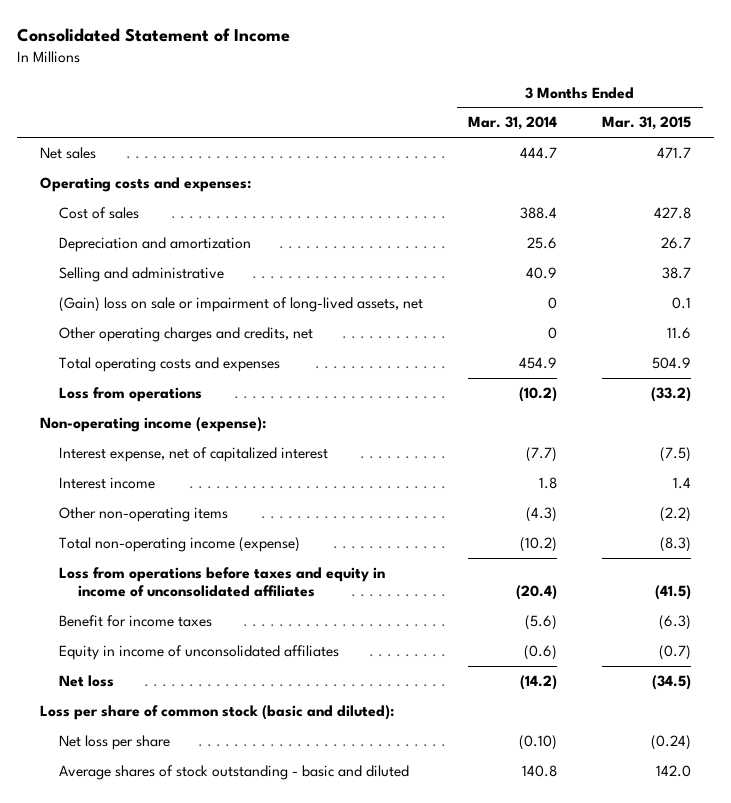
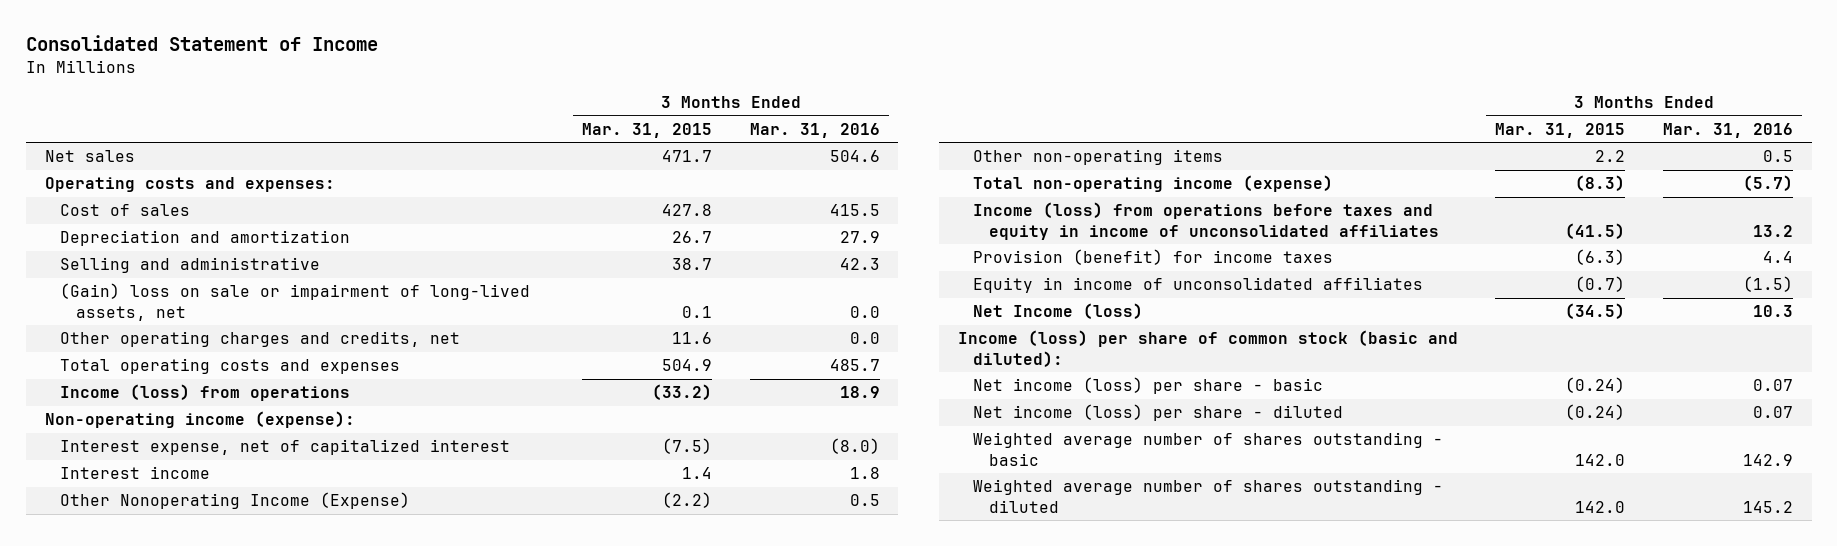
[468,116,558,131] Mar. 31, 2014 -> none
none -> [749,122,880,138] Mar. 31, 2016
[58,386,202,402] Loss from operations -> [60,384,351,402] Income (loss) from operations
none -> [60,492,411,510] Other Nonoperating Income (Expense)
[660,506,692,522] (2.2) -> [1595,150,1626,163] 2.2
[58,566,385,598] Loss from operations before taxes and equity in income of unconsolidated affiliates -> [973,202,1440,240] Income (loss) from operations before taxes and equity in income of unconsolidated affiliates
[58,614,212,627] Benefit for income taxes -> [973,249,1334,266] Provision (benefit) for income taxes
[58,674,114,687] Net loss -> [973,303,1144,320] Net Income (loss)
[39,704,394,720] Loss per share of common stock (basic and diluted): -> [957,330,1458,367] Income (loss) per share of common stock (basic and diluted):
[58,734,170,750] Net loss per share -> [973,377,1324,395] Net income (loss) per share - basic
none -> [973,404,1344,422] Net income (loss) per share - diluted
[58,764,409,780] Average shares of stock outstanding - basic and diluted -> [973,432,1444,466] Weighted average number of shares outstanding - basic
none -> [973,479,1444,513] Weighted average number of shares outstanding - diluted

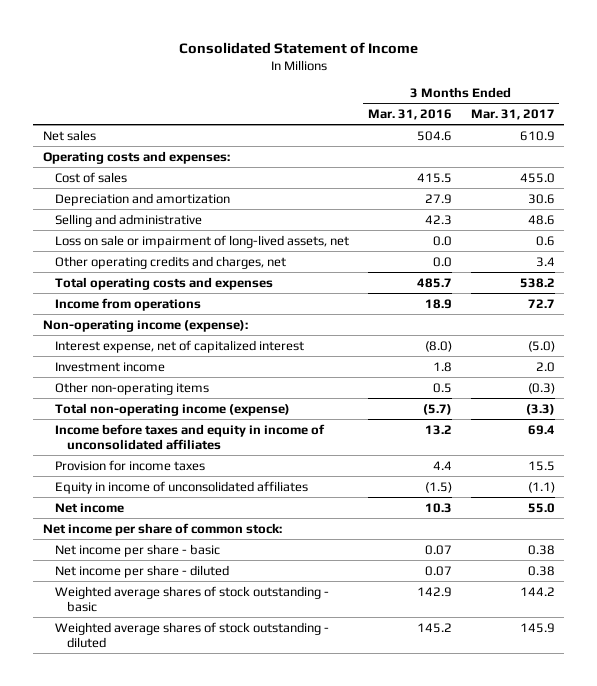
[582,122,713,138] Mar. 31, 2015 -> none
none -> [470,109,555,121] Mar. 31, 2017
[60,283,531,321] (Gain) loss on sale or impairment of long-lived assets, net -> [54,234,349,248] Loss on sale or impairment of long-lived assets, net
[60,331,461,348] Other operating charges and credits, net -> [54,255,286,269] Other operating credits and charges, net
[60,384,351,402] Income (loss) from operations -> [54,297,201,311] Income from operations
[60,492,411,510] Other Nonoperating Income (Expense) -> none
[60,466,211,480] Interest income -> [54,361,165,372] Investment income
[973,202,1440,240] Income (loss) from operations before taxes and equity in income of unconsolidated affiliates -> [54,423,325,451] Income before taxes and equity in income of unconsolidated affiliates
[973,249,1334,266] Provision (benefit) for income taxes -> [54,459,205,471] Provision for income taxes
[973,303,1144,320] Net Income (loss) -> [54,502,124,513] Net income
[957,330,1458,367] Income (loss) per share of common stock (basic and diluted): -> [42,522,282,536] Net income per share of common stock:
[973,377,1324,395] Net income (loss) per share - basic -> [54,543,220,557] Net income per share - basic
[973,404,1344,422] Net income (loss) per share - diluted -> [54,564,229,578] Net income per share - diluted
[973,432,1444,466] Weighted average number of shares outstanding - basic -> [54,585,329,613] Weighted average shares of stock outstanding - basic
[973,479,1444,513] Weighted average number of shares outstanding - diluted -> [54,621,329,649] Weighted average shares of stock outstanding - diluted

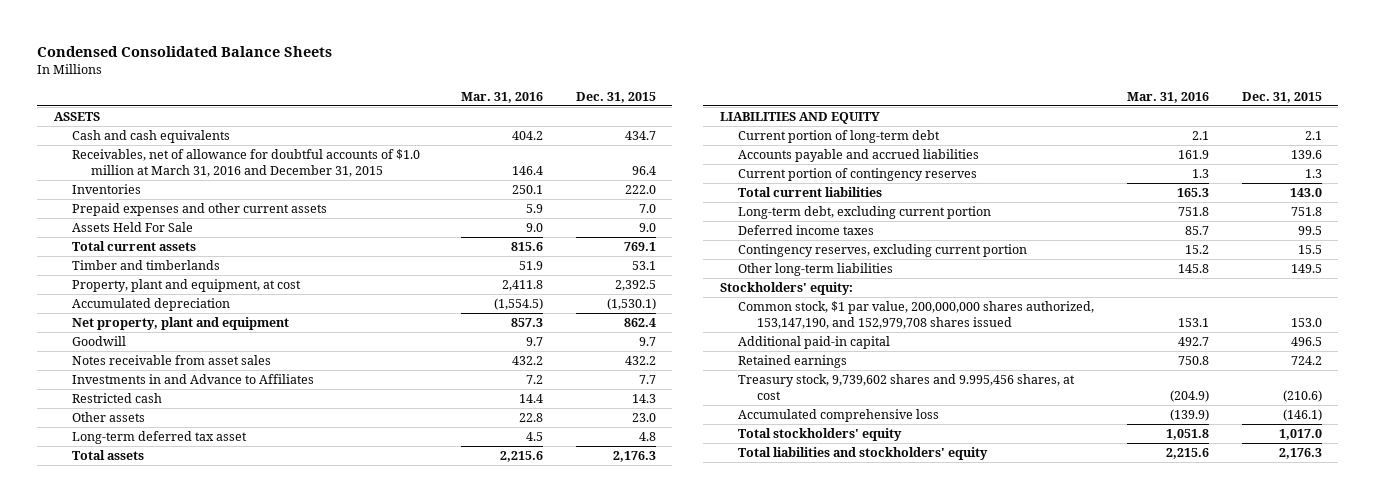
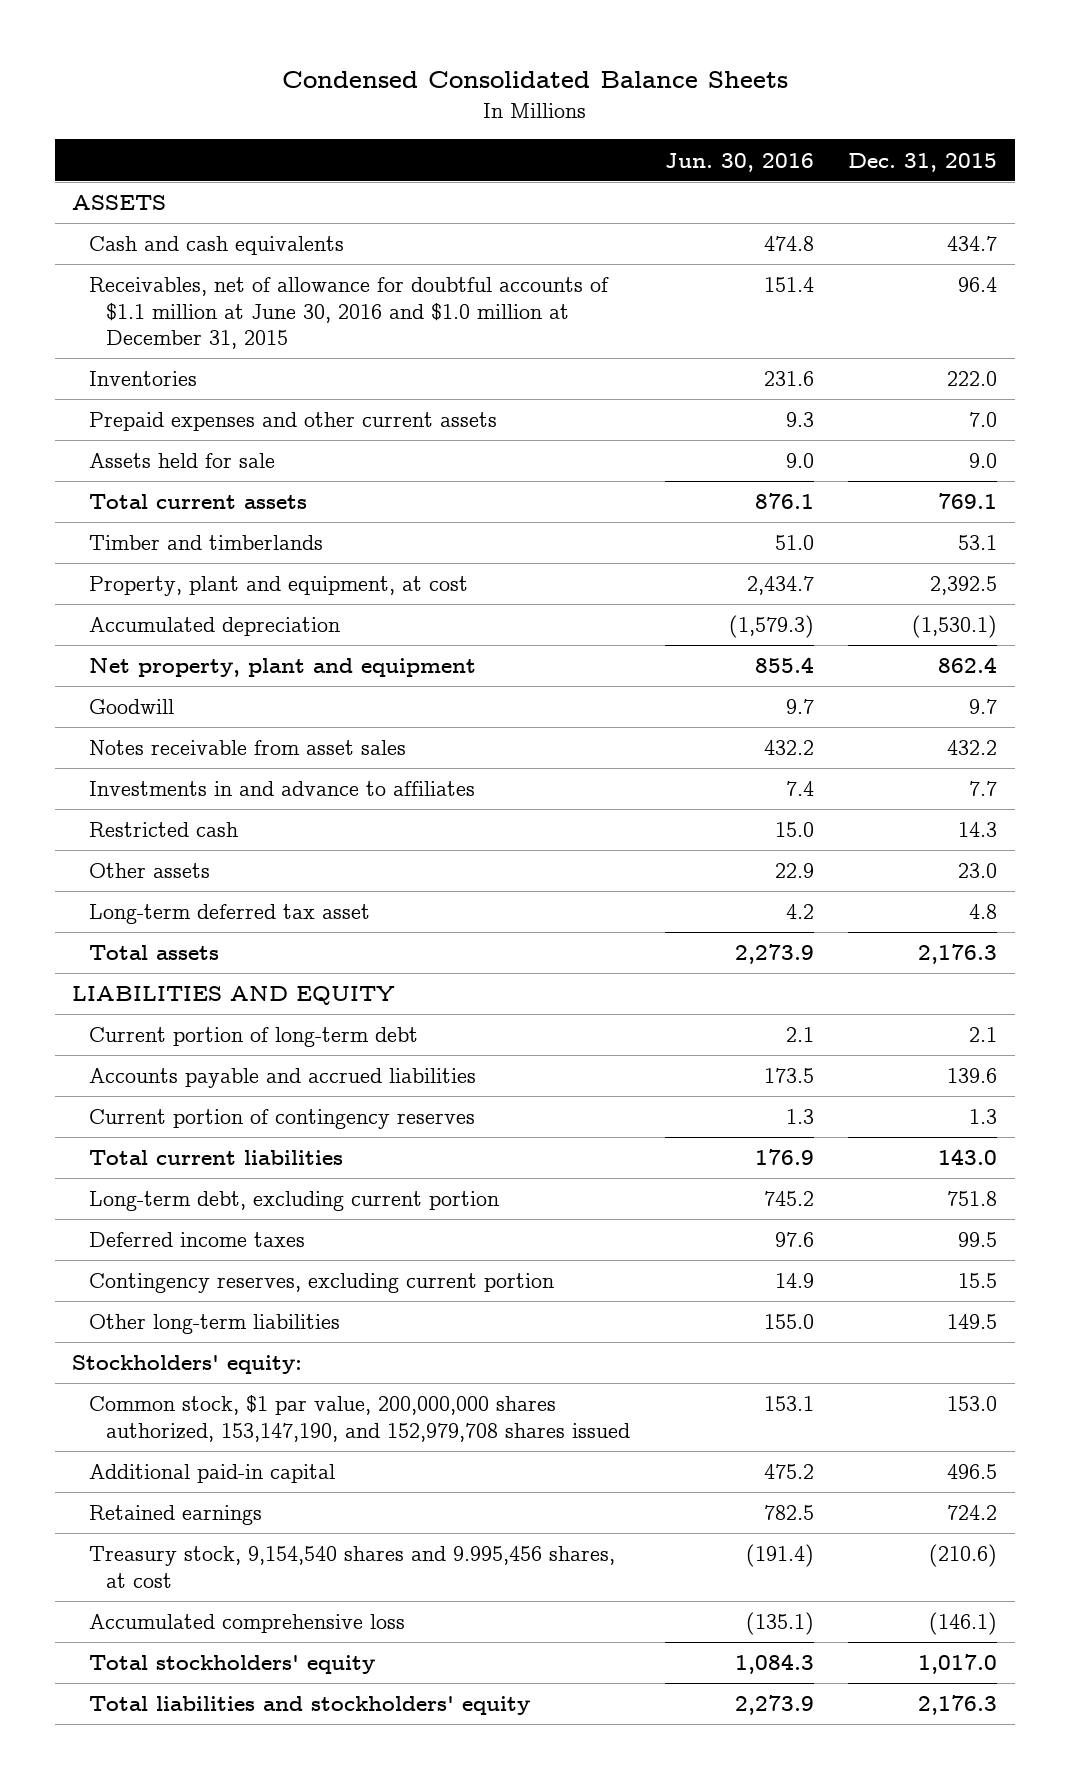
[460,91,543,103] Mar. 31, 2016 -> none
none -> [664,152,814,172] Jun. 30, 2016
[72,149,421,177] Receivables, net of allowance for doubtful accounts of $1.0 million at March 31, 2016 and December 31, 2015 -> [89,277,610,349] Receivables, net of allowance for doubtful accounts of $1.1 million at June 30, 2016 and $1.0 million at December 31, 2015
[72,222,194,233] Assets Held For Sale -> [89,453,276,469] Assets held for sale
[72,374,315,385] Investments in and Advance to Affiliates -> [89,781,476,797] Investments in and advance to affiliates
[738,374,1076,400] Treasury stock, 9,739,602 shares and 9.995,456 shares, at cost -> [89,1546,616,1588] Treasury stock, 9,154,540 shares and 9.995,456 shares, at cost

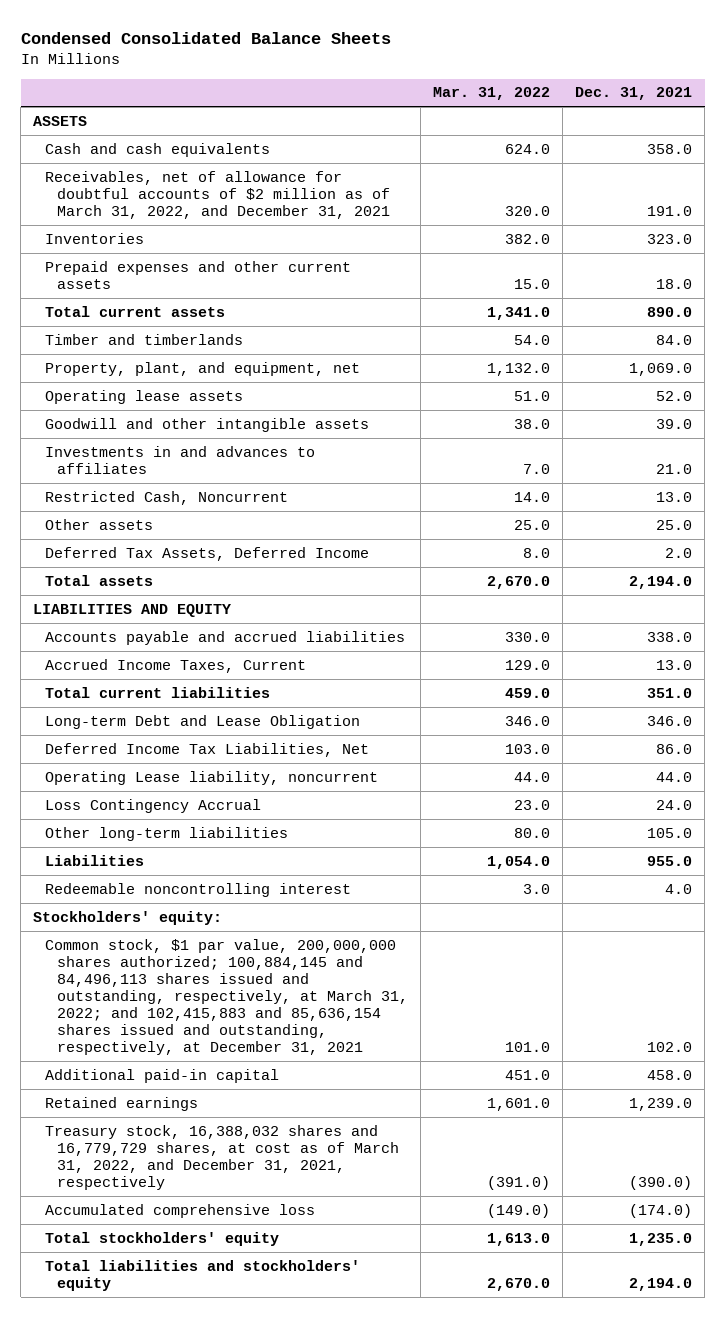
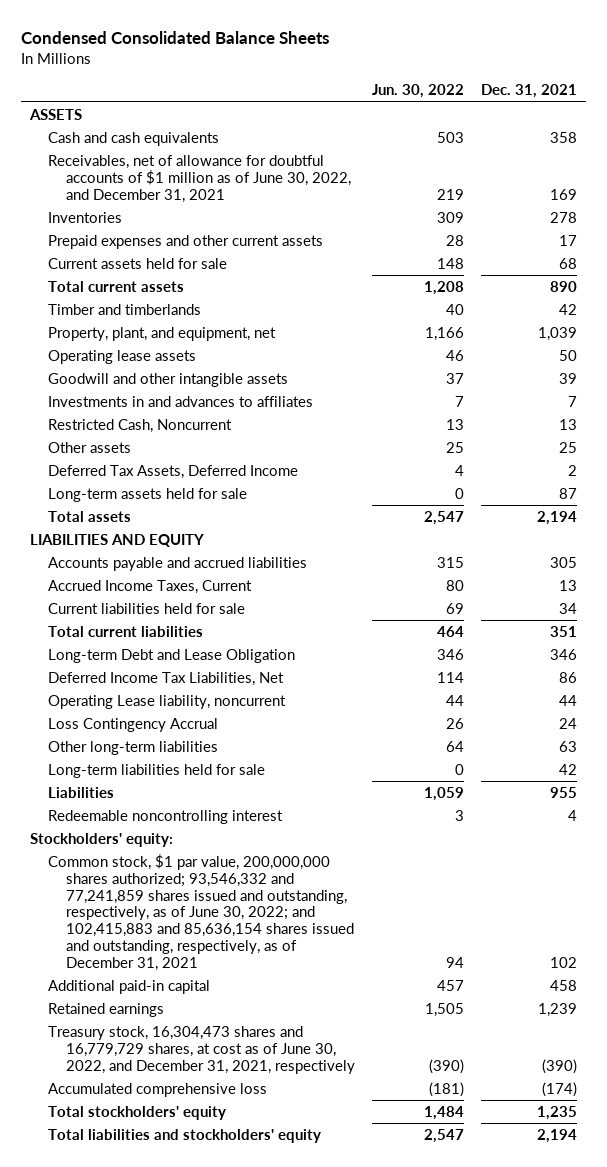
[433,87,551,101] Mar. 31, 2022 -> none
none -> [372,84,465,99] Jun. 30, 2022
[647,143,693,154] 358.0 -> [550,131,578,143] 358
[45,170,390,219] Receivables, net of allowance for doubtful accounts of $2 million as of March 31, 2022, and December 31, 2021 -> [48,154,352,203] Receivables, net of allowance for doubtful accounts of $1 million as of June 30, 2022, and December 31, 2021
[647,205,693,216] 191.0 -> [550,188,578,200] 169
[647,233,693,244] 323.0 -> [550,211,578,223] 278
[656,278,693,289] 18.0 -> [559,234,578,246] 17
none -> [48,257,228,269] Current assets held for sale
[647,306,693,317] 890.0 -> [550,280,578,292] 890
[656,334,693,345] 84.0 -> [559,303,578,315] 42
[629,362,693,376] 1,069.0 -> [538,326,578,341] 1,039
[656,390,693,401] 52.0 -> [559,349,578,361] 50
[656,418,693,429] 39.0 -> [559,372,578,384] 39
[656,463,693,474] 21.0 -> [568,395,578,407] 7
[656,491,693,502] 13.0 -> [559,418,578,430] 13
[656,519,693,530] 25.0 -> [559,441,578,453] 25
[665,547,693,558] 2.0 -> [568,464,578,476] 2
none -> [48,487,248,502] Long-term assets held for sale
[629,575,693,589] 2,194.0 -> [537,510,578,525] 2,194
[647,631,693,642] 338.0 -> [550,556,578,568] 305
[656,659,693,670] 13.0 -> [559,579,578,591] 13
none -> [48,602,246,614] Current liabilities held for sale
[647,687,693,698] 351.0 -> [550,625,578,637] 351
[647,715,693,726] 346.0 -> [550,648,578,660] 346
[656,743,693,754] 86.0 -> [559,671,578,683] 86
[656,771,693,782] 44.0 -> [559,694,578,706] 44
[656,799,693,810] 24.0 -> [559,717,578,729] 24
[647,827,693,838] 105.0 -> [559,740,578,752] 63
none -> [48,763,266,778] Long-term liabilities held for sale
[647,855,693,866] 955.0 -> [550,786,578,798] 955
[665,883,693,894] 4.0 -> [568,809,578,821] 4
[45,938,408,1056] Common stock, $1 par value, 200,000,000 shares authorized; 100,884,145 and 84,496,113 shares issued and outstanding, respectively, at March 31, 2022; and 102,415,883 and 85,636,154 shares issued and outstanding, respectively, at December 31, 2021 -> [48,853,355,971] Common stock, $1 par value, 200,000,000 shares authorized; 93,546,332 and 77,241,859 shares issued and outstanding, respectively, as of June 30, 2022; and 102,415,883 and 85,636,154 shares issued and outstanding, respectively, as of December 31, 2021
[647,1042,693,1053] 102.0 -> [550,956,578,968] 102
[647,1069,693,1080] 458.0 -> [550,979,578,991] 458
[629,1097,693,1111] 1,239.0 -> [538,1002,578,1017] 1,239
[45,1124,399,1190] Treasury stock, 16,388,032 shares and 16,779,729 shares, at cost as of March 31, 2022, and December 31, 2021, respectively -> [48,1025,356,1074] Treasury stock, 16,304,473 shares and 16,779,729 shares, at cost as of June 30, 2022, and December 31, 2021, respectively
[629,1175,693,1190] (390.0) -> [542,1058,578,1074] (390)
[629,1203,693,1218] (174.0) -> [542,1081,578,1097] (174)
[629,1232,693,1246] 1,235.0 -> [537,1105,578,1120] 1,235
[629,1277,693,1291] 2,194.0 -> [537,1128,578,1143] 2,194

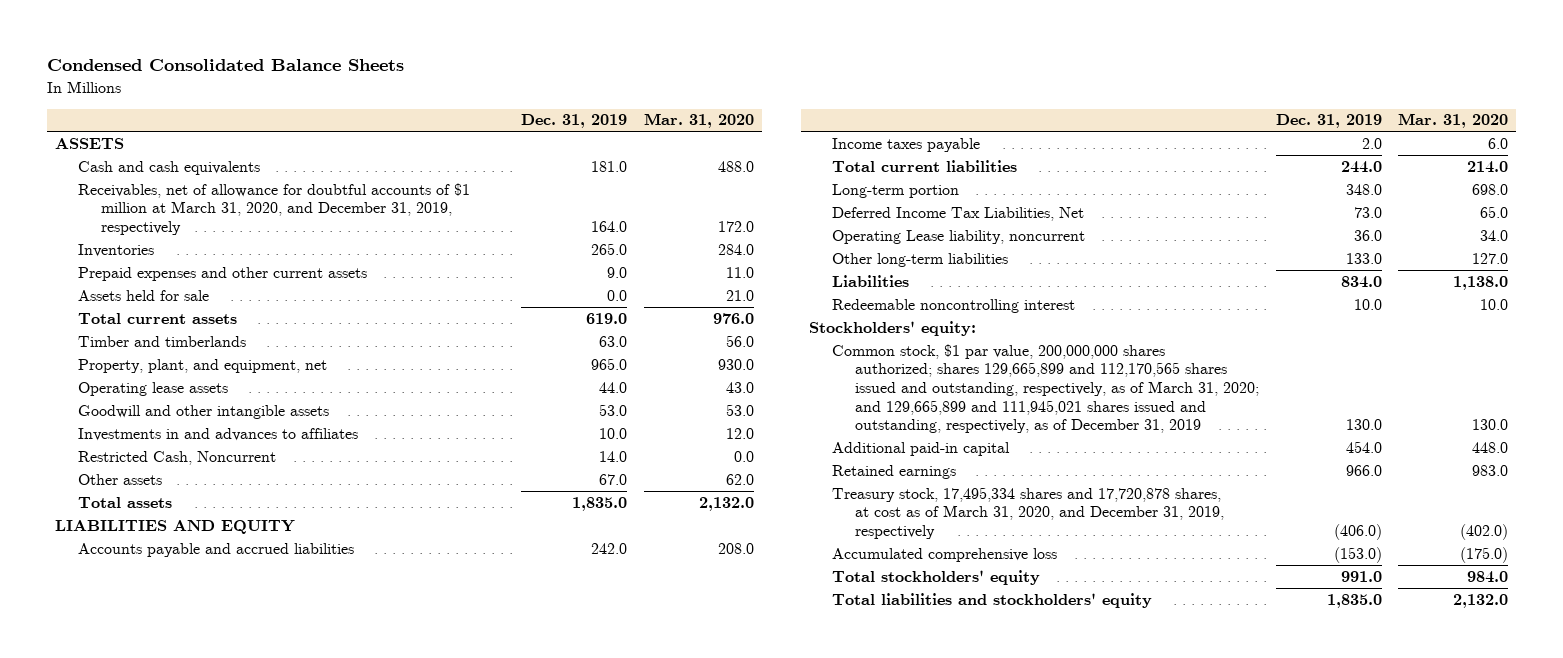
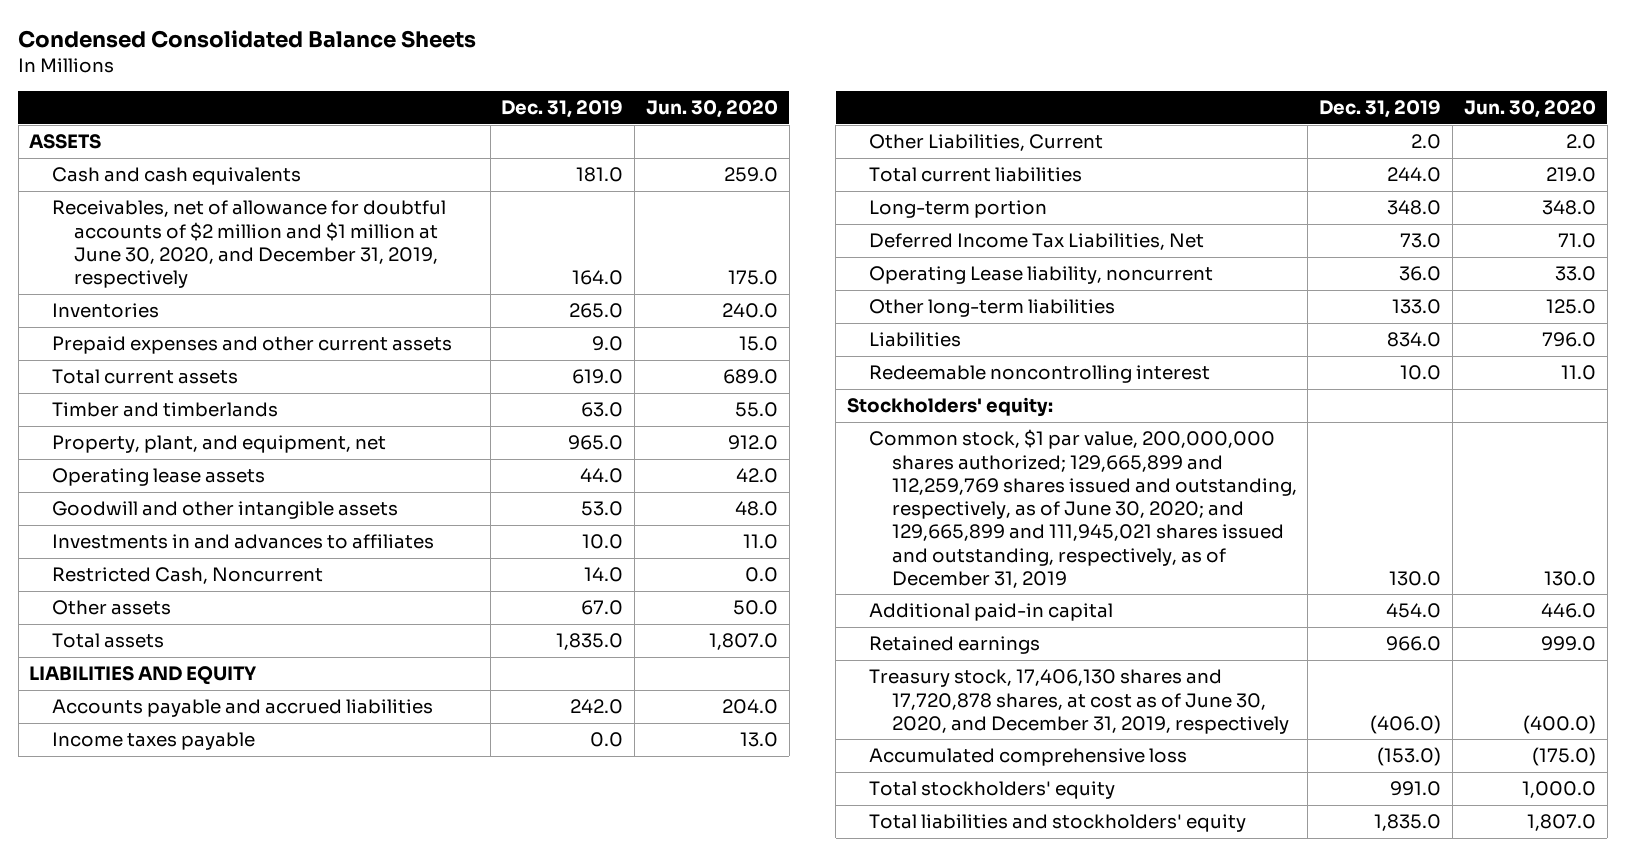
[643,113,754,129] Mar. 31, 2020 -> none
none -> [646,100,779,119] Jun. 30, 2020
[78,182,471,236] Receivables, net of allowance for doubtful accounts of $1 million at March 31, 2020, and December 31, 2019, respectively -> [51,200,446,289] Receivables, net of allowance for doubtful accounts of $2 million and $1 million at June 30, 2020, and December 31, 2019, respectively
[78,289,210,301] Assets held for sale -> none
[1361,137,1382,149] 2.0 -> [590,732,624,748] 0.0
none -> [869,134,1104,152] Other Liabilities, Current
[832,343,1260,434] Common stock, $1 par value, 200,000,000 shares authorized; shares 129,665,899 and 112,170,565 shares issued and outstanding, respectively, as of March 31, 2020; and 129,665,899 and 111,945,021 shares issued and outstanding, respectively, as of December 31, 2019 -> [869,429,1297,588] Common stock, $1 par value, 200,000,000 shares authorized; 129,665,899 and 112,259,769 shares issued and outstanding, respectively, as of June 30, 2020; and 129,665,899 and 111,945,021 shares issued and outstanding, respectively, as of December 31, 2019
[832,486,1225,540] Treasury stock, 17,495,334 shares and 17,720,878 shares, at cost as of March 31, 2020, and December 31, 2019, respectively -> [869,669,1289,734] Treasury stock, 17,406,130 shares and 17,720,878 shares, at cost as of June 30, 2020, and December 31, 2019, respectively

